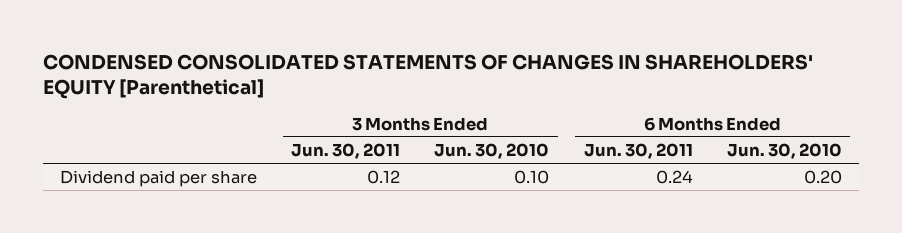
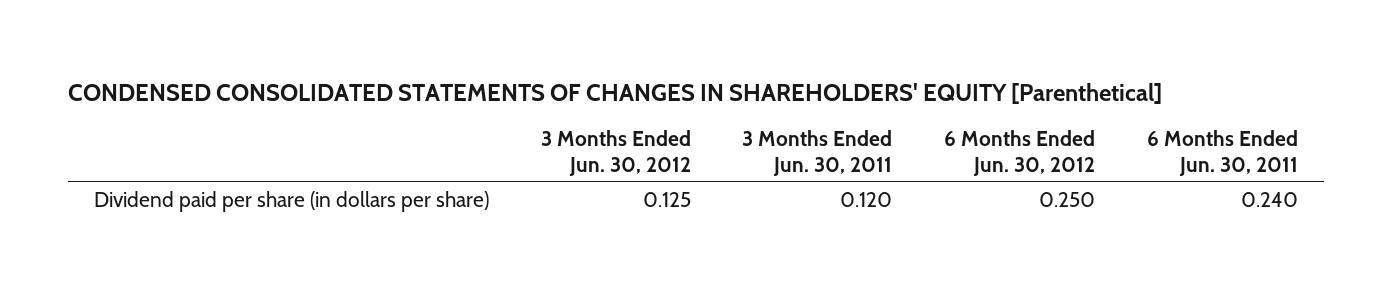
[434,142,550,159] Jun. 30, 2010 -> none
[726,142,842,159] Jun. 30, 2010 -> none
none -> [540,130,691,176] 3 Months Ended Jun. 30, 2012
none -> [944,130,1096,176] 6 Months Ended Jun. 30, 2012
[60,170,258,188] Dividend paid per share -> [93,190,489,212] Dividend paid per share (in dollars per share)
[367,170,401,185] 0.12 -> [840,191,893,207] 0.120
[655,170,693,185] 0.24 -> [1240,191,1298,207] 0.240

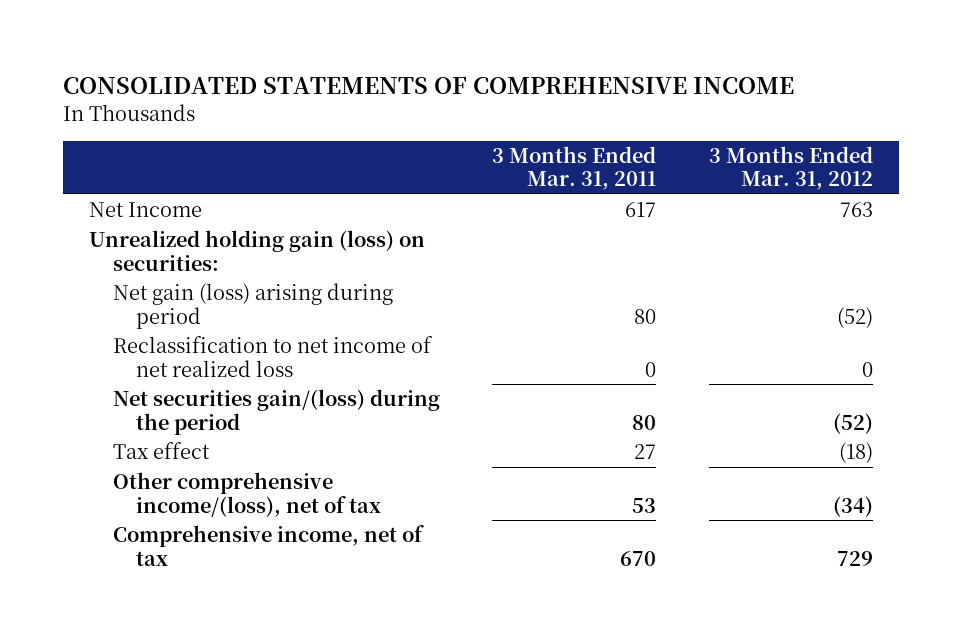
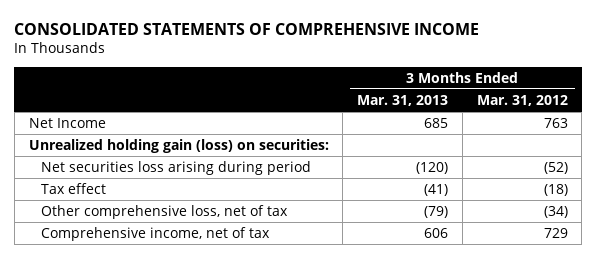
[492,145,657,191] 3 Months Ended Mar. 31, 2011 -> none
none -> [357,94,449,106] Mar. 31, 2013
[112,283,393,329] Net gain (loss) arising during period -> none
[112,336,433,377] Reclassification to net income of net realized loss -> none
[112,389,440,435] Net securities gain/(loss) during the period -> [41,160,312,175] Net securities loss arising during period
[112,472,382,517] Other comprehensive income/(loss), net of tax -> [41,204,289,219] Other comprehensive loss, net of tax

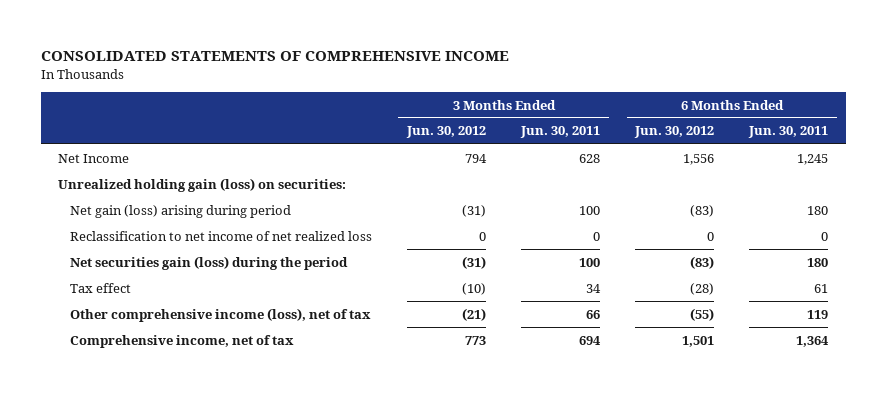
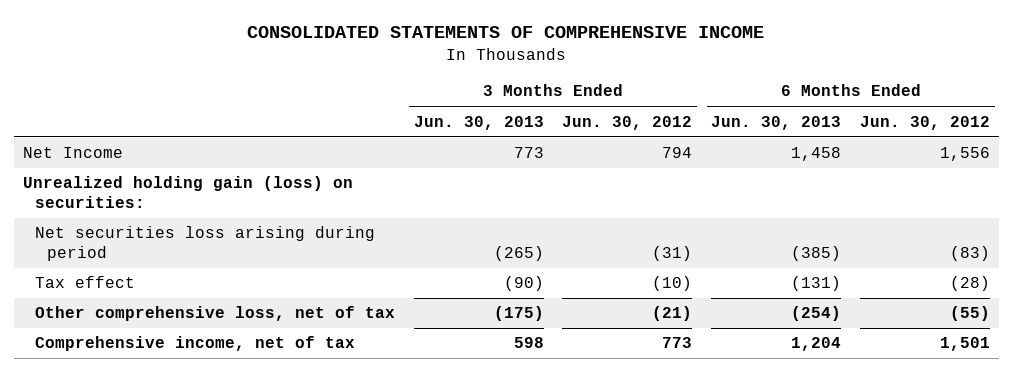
[520,126,601,139] Jun. 30, 2011 -> none
[748,126,829,139] Jun. 30, 2011 -> none
none -> [413,115,544,130] Jun. 30, 2013
none -> [711,115,842,130] Jun. 30, 2013
[69,204,291,218] Net gain (loss) arising during period -> none
[69,230,372,241] Reclassification to net income of net realized loss -> none
[69,255,348,270] Net securities gain (loss) during the period -> [35,226,376,261] Net securities loss arising during period
[69,307,371,322] Other comprehensive income (loss), net of tax -> [35,306,396,322] Other comprehensive loss, net of tax

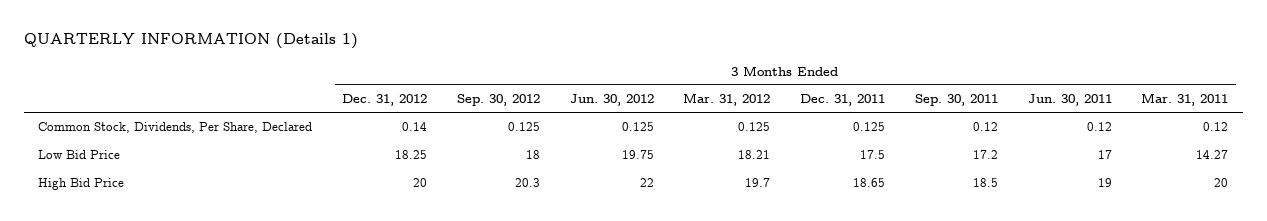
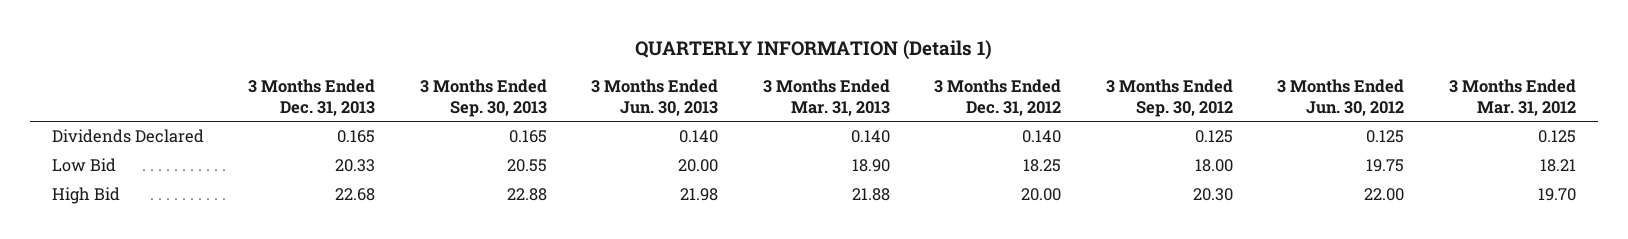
[800,94,886,107] Dec. 31, 2011 -> none
[914,94,998,107] Sep. 30, 2011 -> none
[1027,94,1112,107] Jun. 30, 2011 -> none
[1141,93,1229,107] Mar. 31, 2011 -> none
none -> [248,79,376,116] 3 Months Ended Dec. 31, 2013
none -> [419,79,547,117] 3 Months Ended Sep. 30, 2013
none -> [591,79,719,116] 3 Months Ended Jun. 30, 2013
none -> [762,79,890,116] 3 Months Ended Mar. 31, 2013
[38,122,313,134] Common Stock, Dividends, Per Share, Declared -> [51,129,204,144] Dividends Declared
[402,122,428,132] 0.14 -> [1022,130,1062,144] 0.140
[38,150,121,160] Low Bid Price -> [51,158,116,173] Low Bid
[525,150,540,160] 18 -> [1194,159,1233,173] 18.00
[38,178,125,191] High Bid Price -> [51,187,120,205] High Bid
[413,178,428,188] 20 -> [1021,188,1062,202] 20.00
[514,178,540,188] 20.3 -> [1192,188,1233,202] 20.30
[639,178,654,188] 22 -> [1364,188,1405,202] 22.00
[745,178,771,188] 19.7 -> [1537,188,1576,202] 19.70

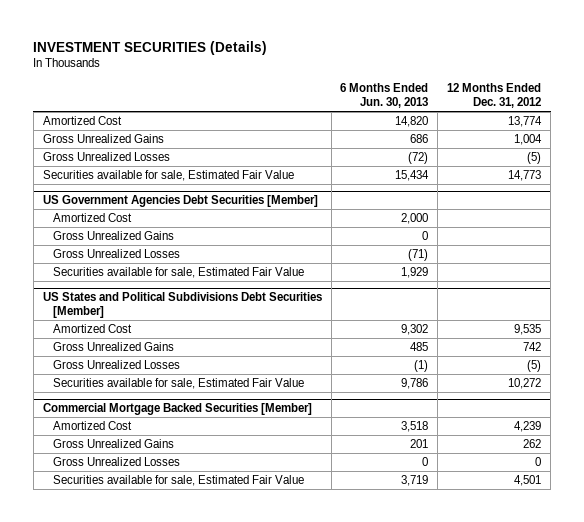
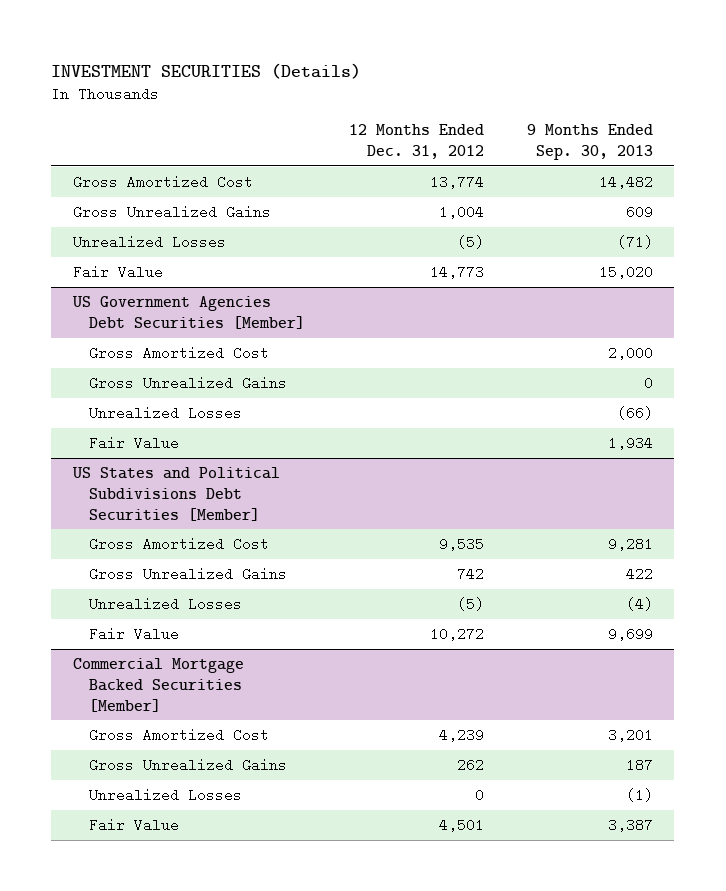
[340,83,429,109] 6 Months Ended Jun. 30, 2013 -> none
none -> [526,124,653,160] 9 Months Ended Sep. 30, 2013
[42,115,122,125] Amortized Cost -> [72,174,253,189] Gross Amortized Cost
[42,151,170,161] Gross Unrealized Losses -> [72,234,226,249] Unrealized Losses
[42,169,294,181] Securities available for sale, Estimated Fair Value -> [72,264,163,279] Fair Value
[52,212,132,222] Amortized Cost -> [89,345,270,360] Gross Amortized Cost
[52,248,180,258] Gross Unrealized Losses -> [89,405,243,420] Unrealized Losses
[52,266,304,278] Securities available for sale, Estimated Fair Value -> [89,435,180,450] Fair Value
[52,323,132,333] Amortized Cost -> [89,536,270,551] Gross Amortized Cost
[52,359,180,369] Gross Unrealized Losses -> [89,596,243,611] Unrealized Losses
[52,377,304,389] Securities available for sale, Estimated Fair Value -> [89,626,180,641] Fair Value
[52,420,132,430] Amortized Cost -> [89,727,270,742] Gross Amortized Cost
[52,456,180,466] Gross Unrealized Losses -> [89,787,243,802] Unrealized Losses
[52,474,304,486] Securities available for sale, Estimated Fair Value -> [89,817,180,832] Fair Value

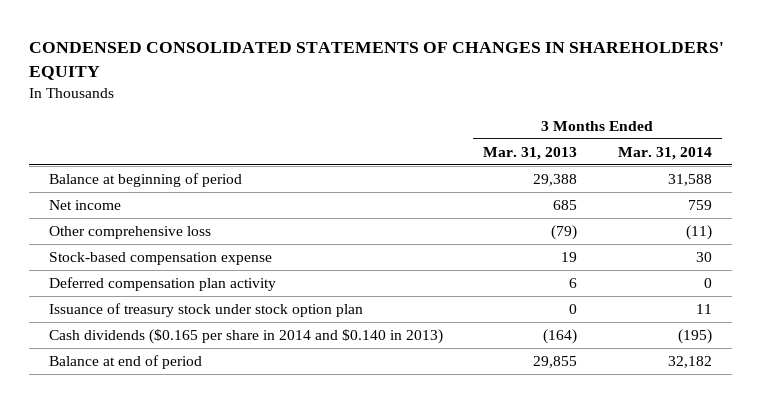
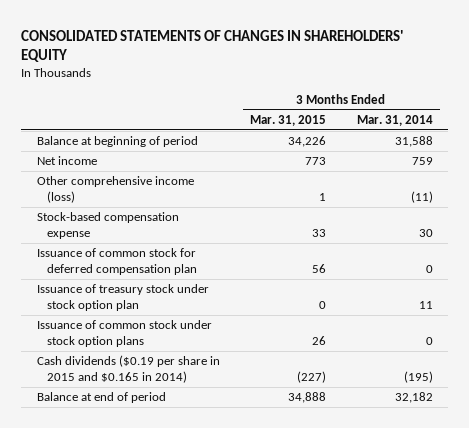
[29,42,725,80] CONDENSED CONSOLIDATED STATEMENTS OF CHANGES IN SHAREHOLDERS' EQUITY -> [21,29,405,63] CONSOLIDATED STATEMENTS OF CHANGES IN SHAREHOLDERS' EQUITY
[483,146,578,160] Mar. 31, 2013 -> none
none -> [250,114,327,126] Mar. 31, 2015
[49,225,212,239] Other comprehensive loss -> [36,176,194,203] Other comprehensive income (loss)
[49,276,277,291] Deferred compensation plan activity -> [36,248,198,275] Issuance of common stock for deferred compensation plan
none -> [36,320,212,347] Issuance of common stock under stock option plans
[49,328,444,344] Cash dividends ($0.165 per share in 2014 and $0.140 in 2013) -> [36,355,220,383] Cash dividends ($0.19 per share in 2015 and $0.165 in 2014)

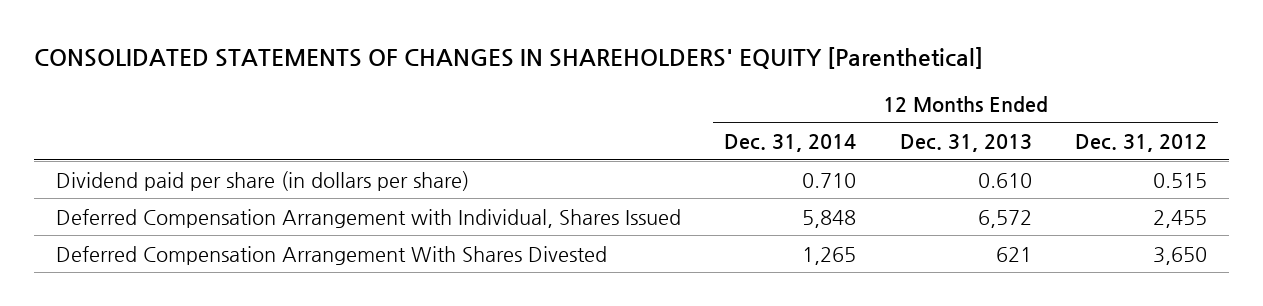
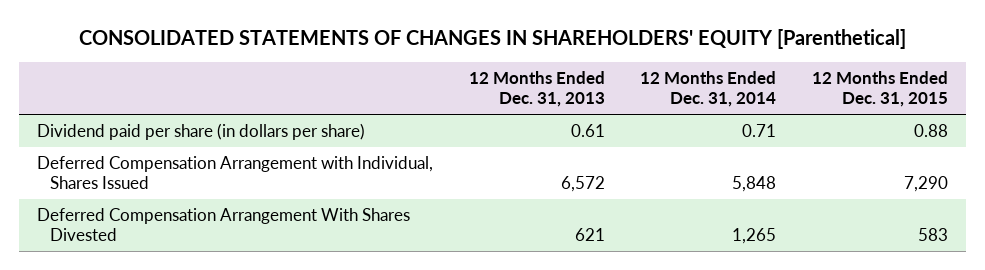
[1075,134,1208,153] Dec. 31, 2012 -> none
none -> [812,71,949,108] 12 Months Ended Dec. 31, 2015
[802,172,857,188] 0.710 -> [742,124,777,138] 0.71
[977,172,1032,188] 0.610 -> [570,124,605,138] 0.61

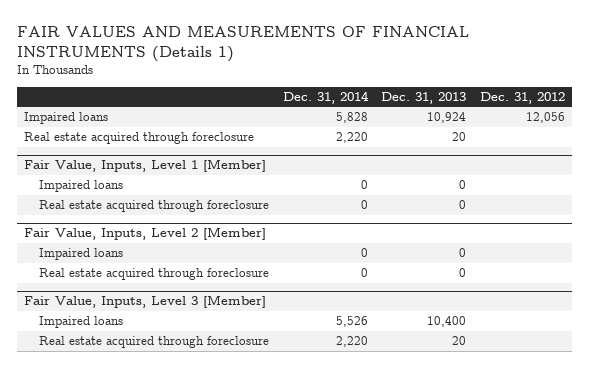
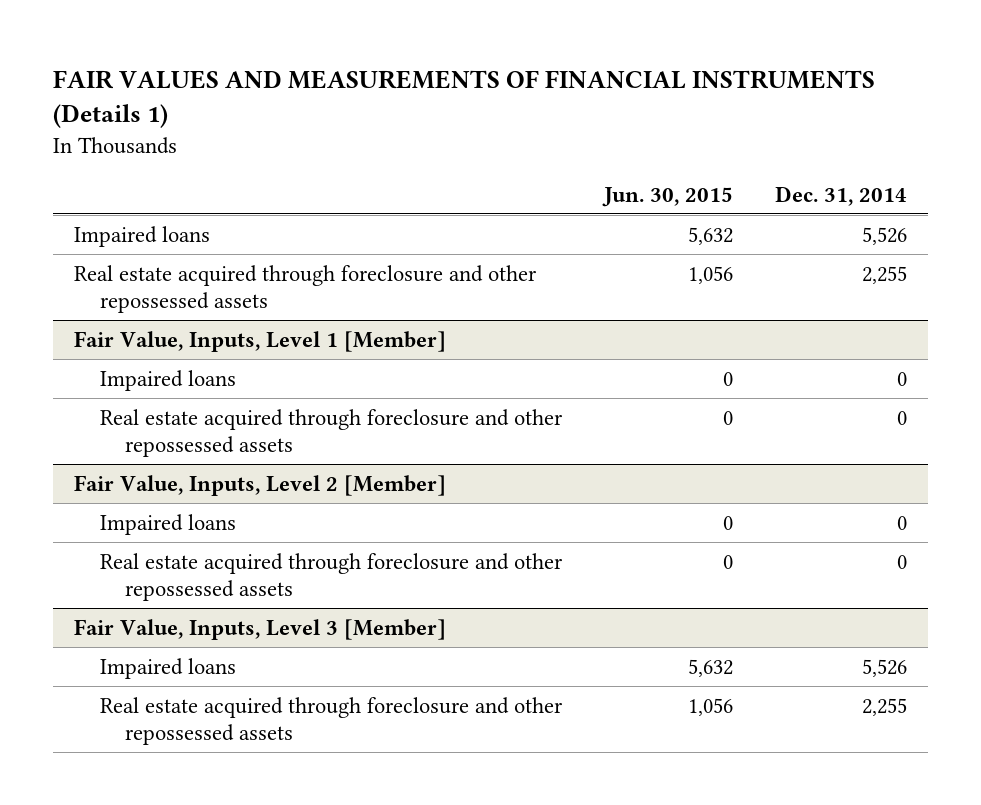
[381,91,467,104] Dec. 31, 2013 -> none
[479,91,565,104] Dec. 31, 2012 -> none
none -> [601,186,733,207] Jun. 30, 2015
[335,112,368,124] 5,828 -> [862,226,908,245] 5,526
[24,132,255,145] Real estate acquired through foreclosure -> [74,264,538,314] Real estate acquired through foreclosure and other repossessed assets
[335,132,368,144] 2,220 -> [862,265,908,284] 2,255
[39,200,270,213] Real estate acquired through foreclosure -> [99,408,563,458] Real estate acquired through foreclosure and other repossessed assets
[39,268,270,281] Real estate acquired through foreclosure -> [99,552,563,602] Real estate acquired through foreclosure and other repossessed assets
[39,336,270,349] Real estate acquired through foreclosure -> [99,696,563,746] Real estate acquired through foreclosure and other repossessed assets
[335,336,368,348] 2,220 -> [862,697,908,716] 2,255

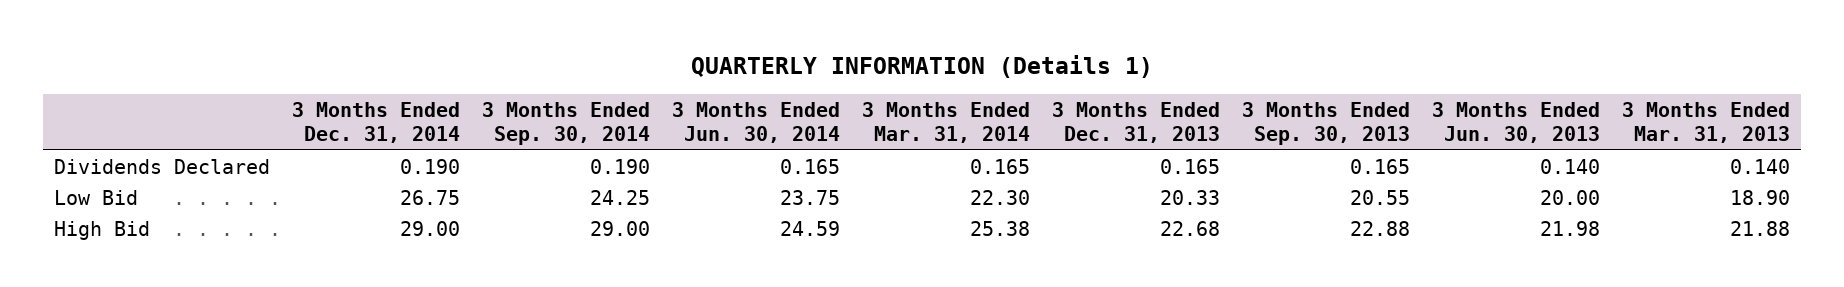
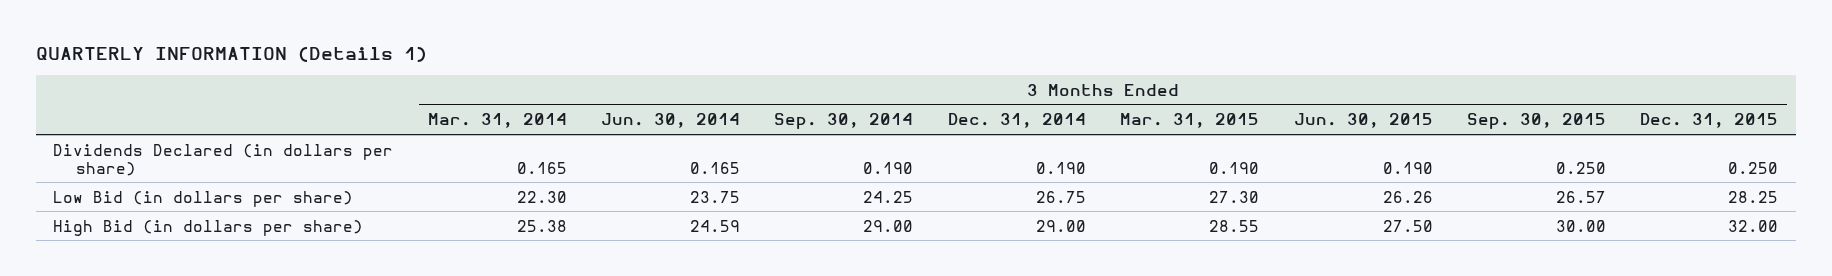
[1052,102,1221,144] 3 Months Ended Dec. 31, 2013 -> none
[1242,102,1411,146] 3 Months Ended Sep. 30, 2013 -> none
[1432,102,1601,144] 3 Months Ended Jun. 30, 2013 -> none
[1622,102,1791,144] 3 Months Ended Mar. 31, 2013 -> none
none -> [1120,113,1260,129] Mar. 31, 2015
none -> [1293,113,1433,129] Jun. 30, 2015
none -> [1466,113,1606,130] Sep. 30, 2015
none -> [1640,113,1779,129] Dec. 31, 2015
[53,159,270,175] Dividends Declared -> [53,143,394,176] Dividends Declared (in dollars per share)
[53,190,138,206] Low Bid -> [53,190,354,207] Low Bid (in dollars per share)
[53,221,150,241] High Bid -> [53,219,364,236] High Bid (in dollars per share)

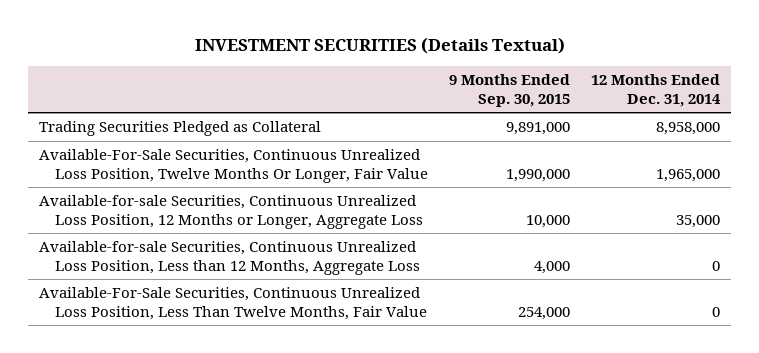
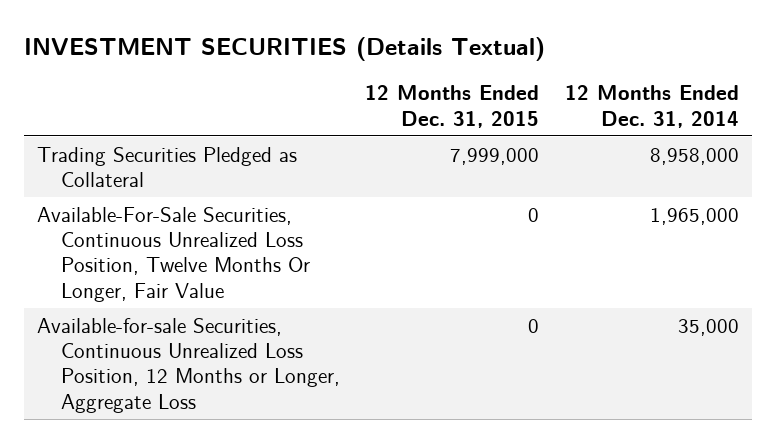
[449,74,571,107] 9 Months Ended Sep. 30, 2015 -> none
none -> [365,85,540,128] 12 Months Ended Dec. 31, 2015
[38,241,420,275] Available-for-sale Securities, Continuous Unrealized Loss Position, Less than 12 Months, Aggregate Loss -> none
[38,287,427,320] Available-For-Sale Securities, Continuous Unrealized Loss Position, Less Than Twelve Months, Fair Value -> none

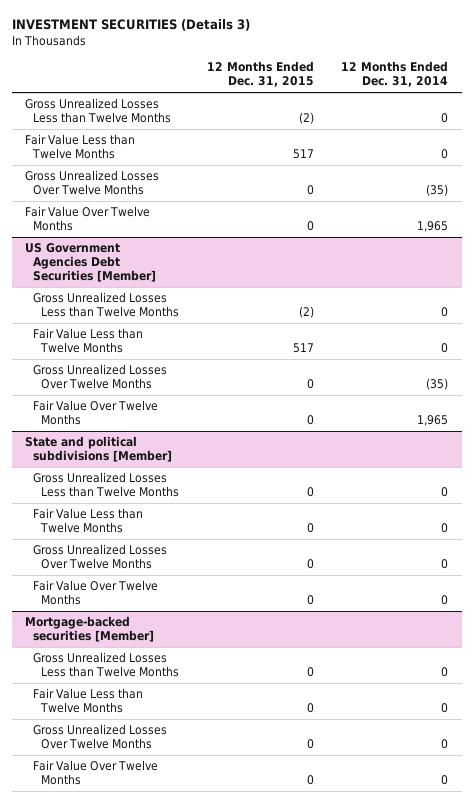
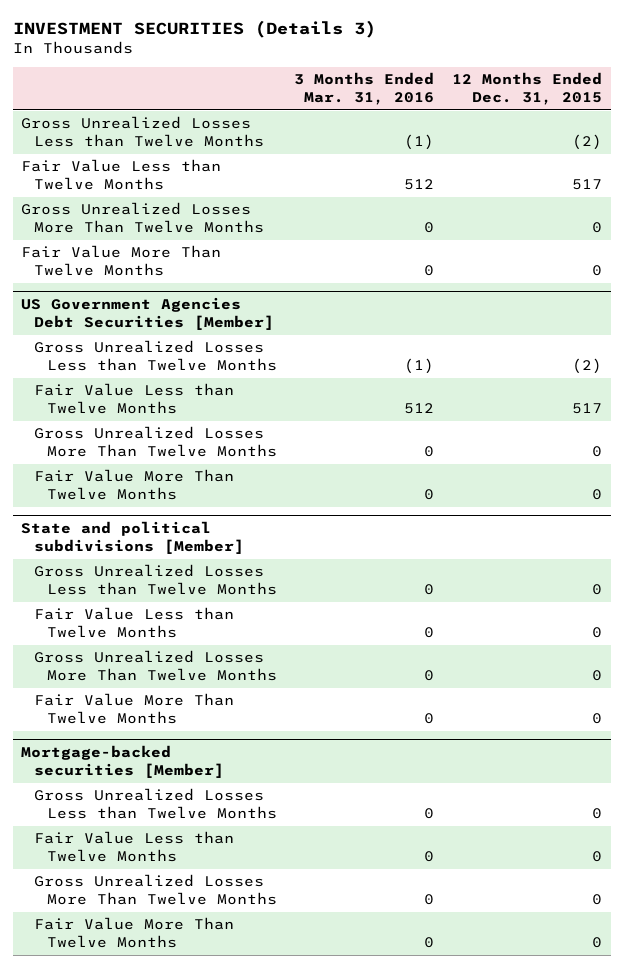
[341,61,449,88] 12 Months Ended Dec. 31, 2014 -> none
none -> [294,72,435,105] 3 Months Ended Mar. 31, 2016
[25,170,160,195] Gross Unrealized Losses Over Twelve Months -> [21,202,265,234] Gross Unrealized Losses More Than Twelve Months
[25,206,151,231] Fair Value Over Twelve Months -> [21,245,222,277] Fair Value More Than Twelve Months
[33,364,168,389] Gross Unrealized Losses Over Twelve Months -> [34,426,277,458] Gross Unrealized Losses More Than Twelve Months
[33,400,159,425] Fair Value Over Twelve Months -> [34,469,235,501] Fair Value More Than Twelve Months
[33,544,168,569] Gross Unrealized Losses Over Twelve Months -> [34,650,277,682] Gross Unrealized Losses More Than Twelve Months
[33,580,159,605] Fair Value Over Twelve Months -> [34,693,235,725] Fair Value More Than Twelve Months
[33,724,168,749] Gross Unrealized Losses Over Twelve Months -> [34,874,277,906] Gross Unrealized Losses More Than Twelve Months
[33,760,159,785] Fair Value Over Twelve Months -> [34,917,235,949] Fair Value More Than Twelve Months

